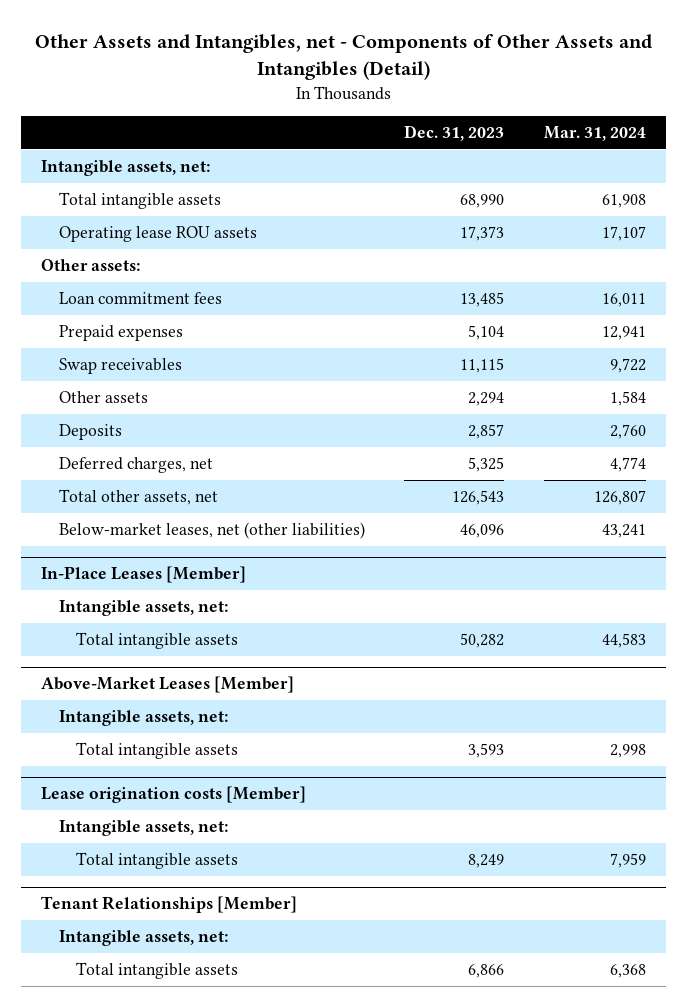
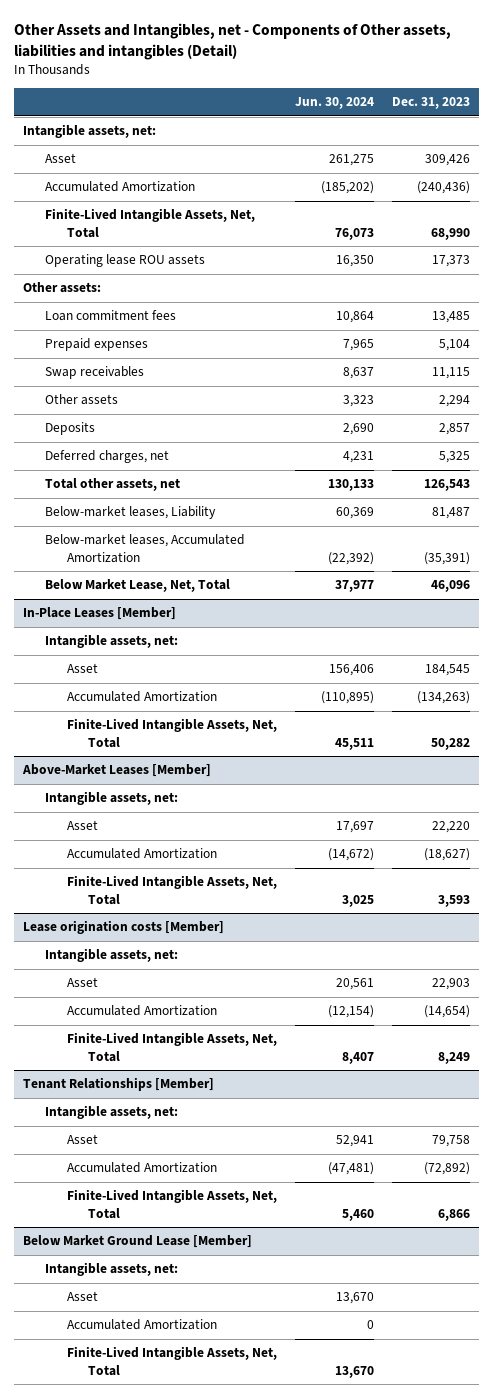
[34,34,652,81] Other Assets and Intangibles, net - Components of Other Assets and Intangibles (Detail) -> [14,23,452,61] Other Assets and Intangibles, net - Components of Other assets, liabilities and intangibles (Detail)
[544,126,647,142] Mar. 31, 2024 -> none
none -> [294,97,374,110] Jun. 30, 2024
none -> [44,153,76,164] Asset
none -> [44,181,195,193] Accumulated Amortization
[58,192,221,210] Total intangible assets -> [44,208,255,238] Finite-Lived Intangible Assets, Net, Total
none -> [44,506,216,520] Below-market leases, Liability
none -> [44,534,245,563] Below-market leases, Accumulated Amortization
[58,522,365,540] Below-market leases, net (other liabilities) -> [44,579,230,593] Below Market Lease, Net, Total
none -> [66,663,98,674] Asset
none -> [66,691,217,703] Accumulated Amortization
[76,632,239,650] Total intangible assets -> [66,718,277,748] Finite-Lived Intangible Assets, Net, Total
none -> [66,820,98,831] Asset
none -> [66,848,217,860] Accumulated Amortization
[76,742,239,760] Total intangible assets -> [66,875,277,905] Finite-Lived Intangible Assets, Net, Total
none -> [66,977,98,988] Asset
none -> [66,1005,217,1017] Accumulated Amortization
[76,852,239,870] Total intangible assets -> [66,1032,277,1062] Finite-Lived Intangible Assets, Net, Total
none -> [66,1134,98,1145] Asset
none -> [66,1162,217,1174] Accumulated Amortization
[76,962,239,980] Total intangible assets -> [66,1189,277,1219] Finite-Lived Intangible Assets, Net, Total
none -> [23,1235,253,1249] Below Market Ground Lease [Member]
none -> [44,1262,178,1277] Intangible assets, net:
none -> [66,1291,98,1302] Asset
none -> [66,1319,217,1331] Accumulated Amortization
none -> [66,1346,277,1376] Finite-Lived Intangible Assets, Net, Total

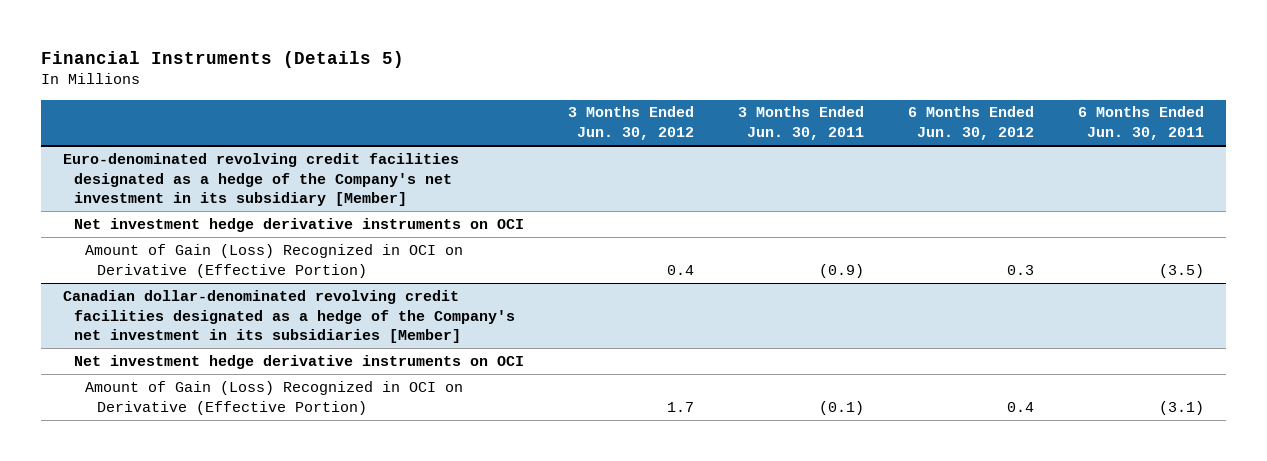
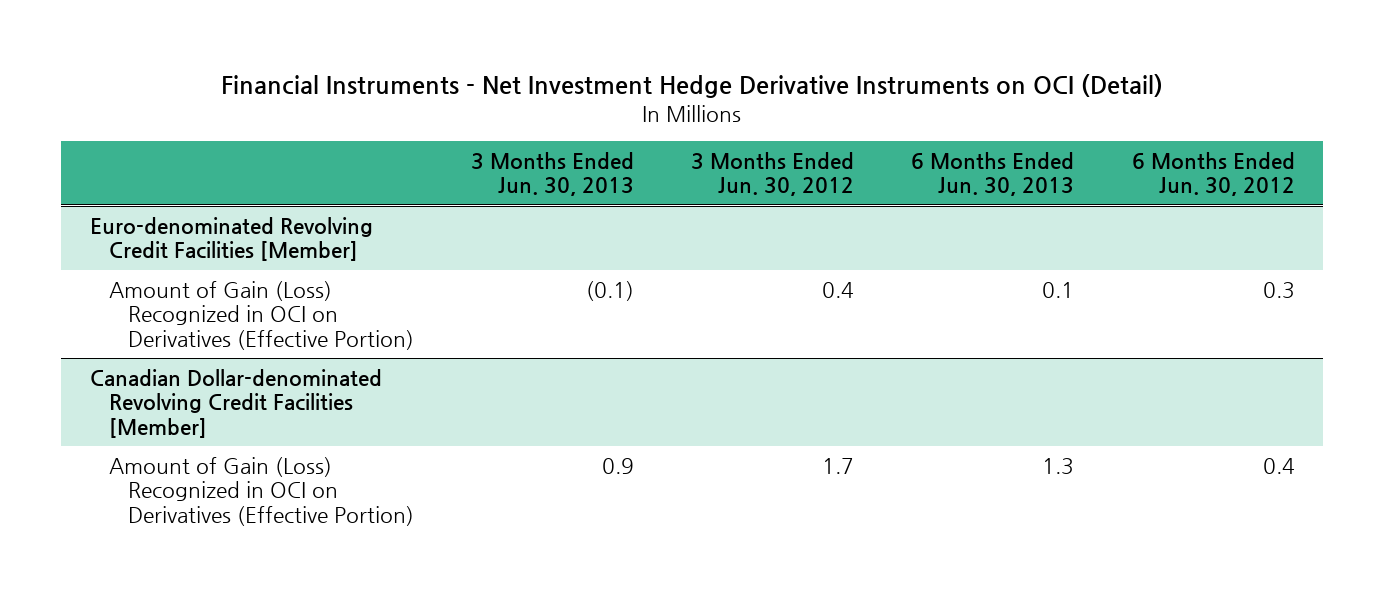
[40,51,404,69] Financial Instruments (Details 5) -> [221,74,1164,99] Financial Instruments - Net Investment Hedge Derivative Instruments on OCI (Detail)
[738,106,865,141] 3 Months Ended Jun. 30, 2011 -> none
[1078,106,1205,141] 6 Months Ended Jun. 30, 2011 -> none
none -> [470,151,634,197] 3 Months Ended Jun. 30, 2013
none -> [911,151,1075,197] 6 Months Ended Jun. 30, 2013
[62,152,459,207] Euro-denominated revolving credit facilities designated as a hedge of the Company's net investment in its subsidiary [Member] -> none
[73,217,524,232] Net investment hedge derivative instruments on OCI -> none
[62,289,515,344] Canadian dollar-denominated revolving credit facilities designated as a hedge of the Company's net investment in its subsidiaries [Member] -> none
[73,354,524,369] Net investment hedge derivative instruments on OCI -> none
none -> [90,216,374,262] Euro-denominated Revolving Credit Facilities [Member]
[85,243,464,278] Amount of Gain (Loss) Recognized in OCI on Derivative (Effective Portion) -> [108,280,414,350] Amount of Gain (Loss) Recognized in OCI on Derivatives (Effective Portion)
none -> [90,368,383,438] Canadian Dollar-denominated Revolving Credit Facilities [Member]
[85,380,464,415] Amount of Gain (Loss) Recognized in OCI on Derivative (Effective Portion) -> [108,456,414,526] Amount of Gain (Loss) Recognized in OCI on Derivatives (Effective Portion)

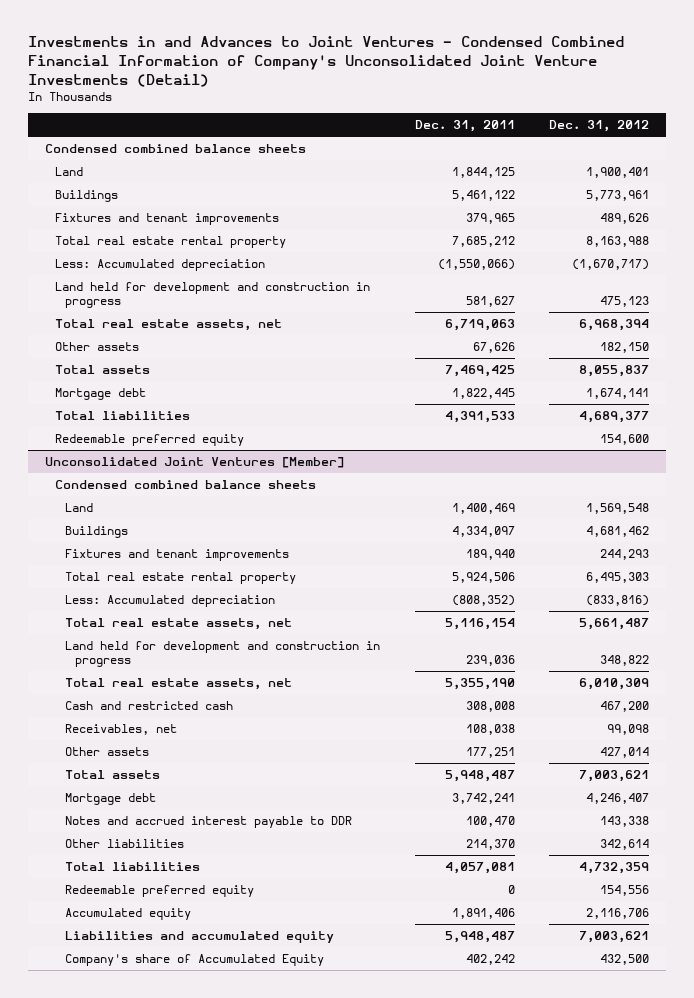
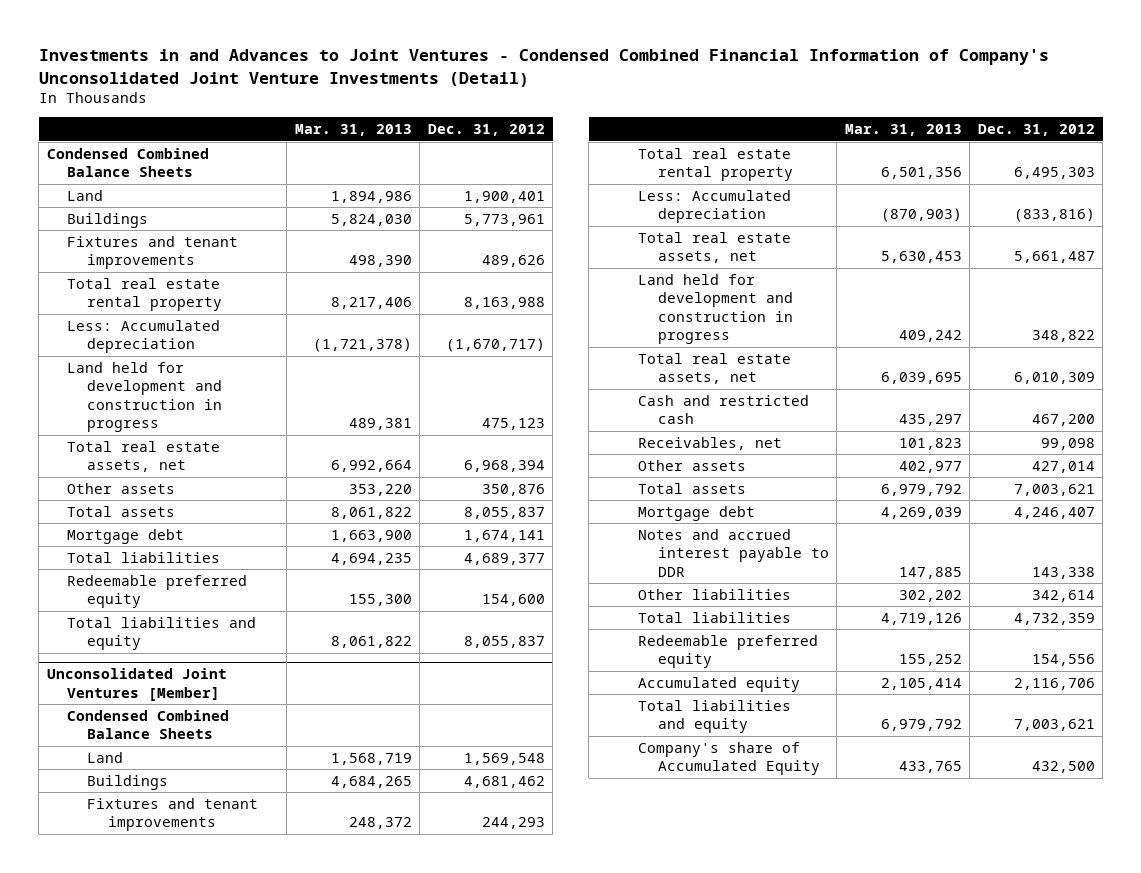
[414,120,515,133] Dec. 31, 2011 -> none
none -> [294,124,412,137] Mar. 31, 2013
[45,144,307,154] Condensed combined balance sheets -> [46,147,209,178] Condensed Combined Balance Sheets
[600,342,650,354] 182,150 -> [481,483,545,496] 350,876
none -> [67,616,257,651] Total liabilities and equity
[55,480,317,490] Condensed combined balance sheets -> [67,709,230,740] Condensed Combined Balance Sheets
[65,931,335,944] Liabilities and accumulated equity -> [637,699,791,734] Total liabilities and equity

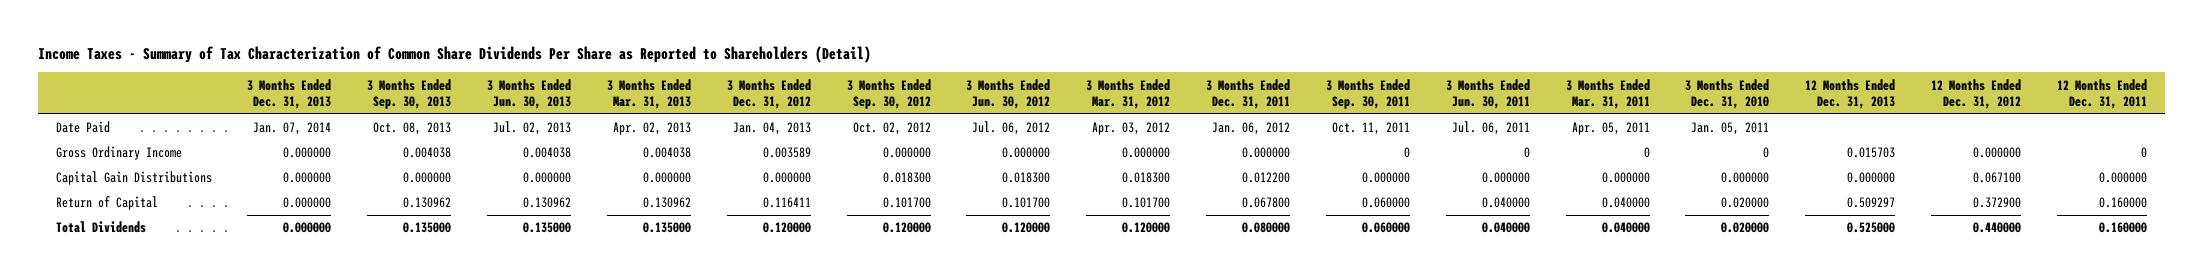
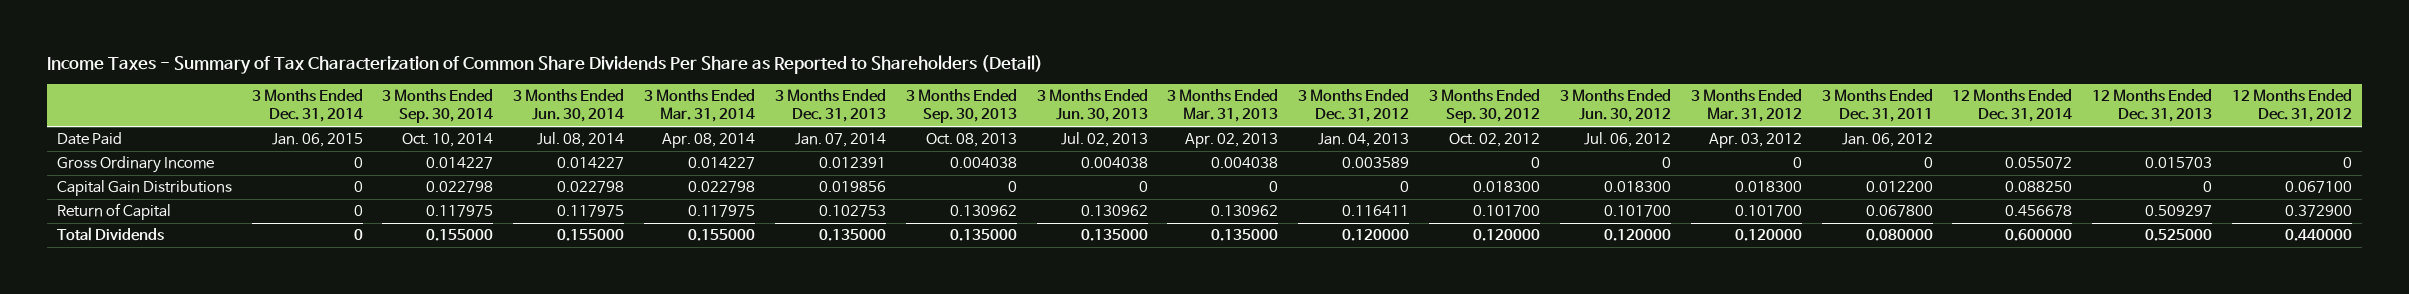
[1325,78,1410,109] 3 Months Ended Sep. 30, 2011 -> none
[1445,78,1530,109] 3 Months Ended Jun. 30, 2011 -> none
[1565,78,1650,109] 3 Months Ended Mar. 31, 2011 -> none
[1685,78,1770,109] 3 Months Ended Dec. 31, 2010 -> none
[2056,78,2147,109] 12 Months Ended Dec. 31, 2011 -> none
none -> [251,89,363,123] 3 Months Ended Dec. 31, 2014
none -> [382,89,494,124] 3 Months Ended Sep. 30, 2014
none -> [513,89,625,123] 3 Months Ended Jun. 30, 2014
none -> [644,89,756,123] 3 Months Ended Mar. 31, 2014
none -> [1952,89,2073,123] 12 Months Ended Dec. 31, 2014
[283,147,332,159] 0.000000 -> [818,157,886,169] 0.012391
[882,147,931,159] 0.000000 -> [1531,157,1541,169] 0
[1002,147,1051,159] 0.000000 -> [1661,157,1671,169] 0
[1122,147,1171,159] 0.000000 -> [1792,157,1802,169] 0
[1242,147,1291,159] 0.000000 -> [1923,157,1933,169] 0
[1973,147,2022,159] 0.000000 -> [2343,157,2353,169] 0
[283,172,332,184] 0.000000 -> [818,181,886,193] 0.019856
[403,172,452,184] 0.000000 -> [1007,181,1017,193] 0
[523,172,572,184] 0.000000 -> [1138,181,1148,193] 0
[642,172,691,184] 0.000000 -> [1269,181,1279,193] 0
[762,172,811,184] 0.000000 -> [1400,181,1410,193] 0
[1847,172,1896,184] 0.000000 -> [2203,181,2213,193] 0
[283,197,332,209] 0.000000 -> [818,205,886,218] 0.102753
[283,222,332,234] 0.000000 -> [818,229,886,242] 0.135000

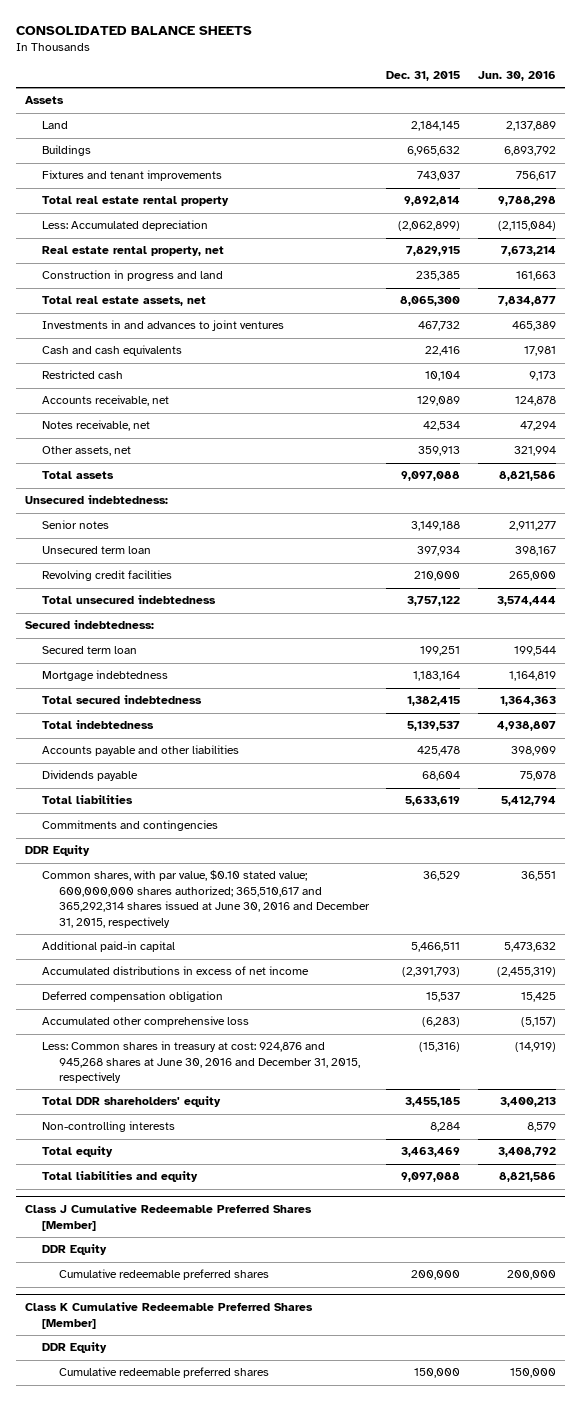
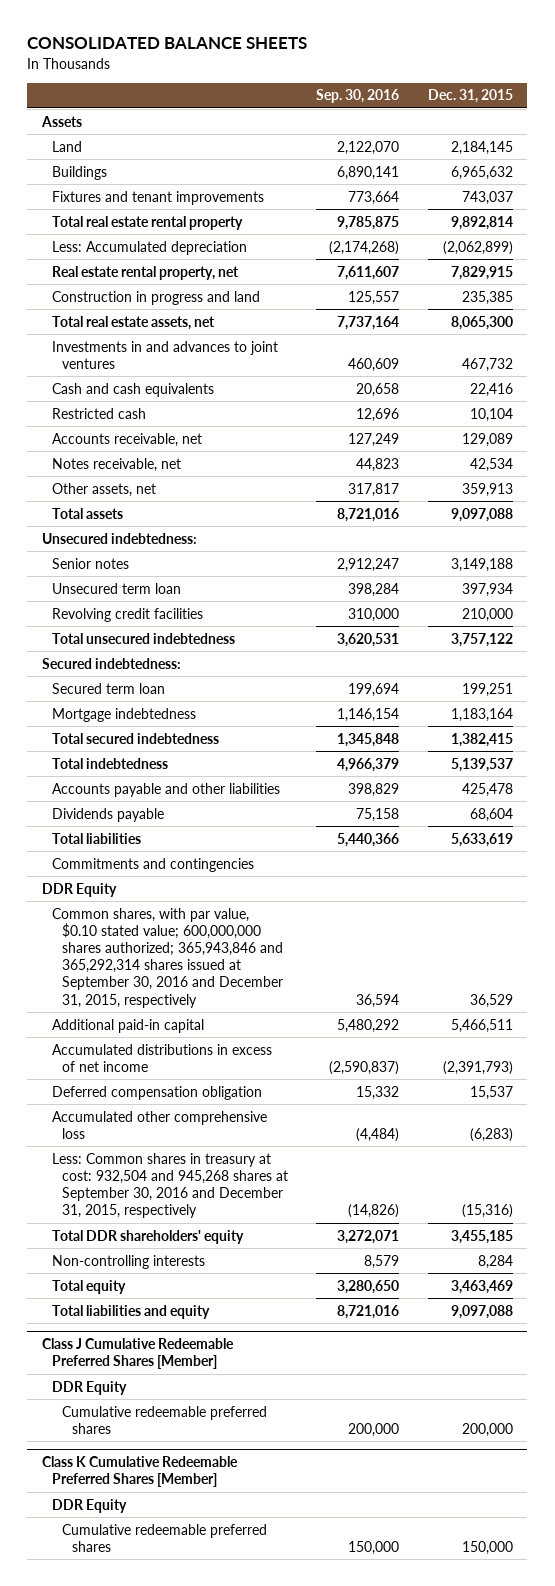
[478,71,557,82] Jun. 30, 2016 -> none
none -> [316,89,400,104] Sep. 30, 2016
[41,870,370,928] Common shares, with par value, $0.10 stated value; 600,000,000 shares authorized; 365,510,617 and 365,292,314 shares issued at June 30, 2016 and December 31, 2015, respectively -> [51,907,283,1008] Common shares, with par value, $0.10 stated value; 600,000,000 shares authorized; 365,943,846 and 365,292,314 shares issued at September 30, 2016 and December 31, 2015, respectively
[41,1041,360,1084] Less: Common shares in treasury at cost: 924,876 and 945,268 shares at June 30, 2016 and December 31, 2015, respectively -> [51,1152,288,1219] Less: Common shares in treasury at cost: 932,504 and 945,268 shares at September 30, 2016 and December 31, 2015, respectively

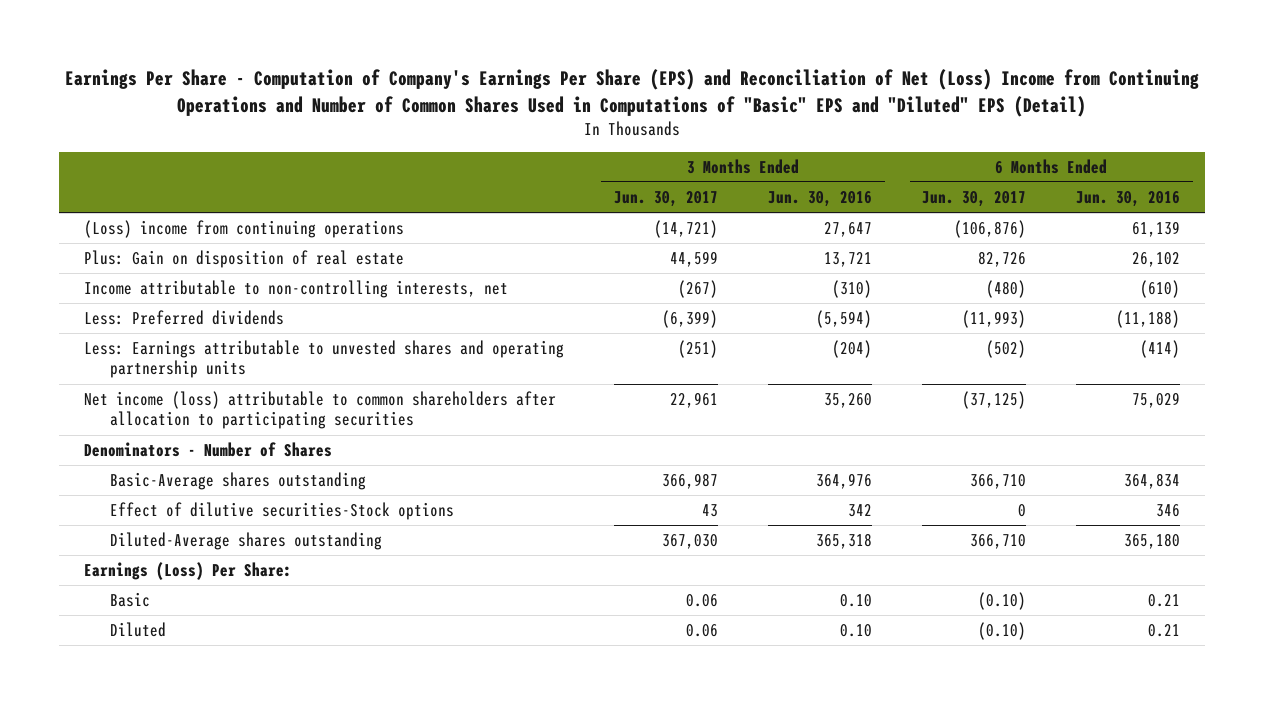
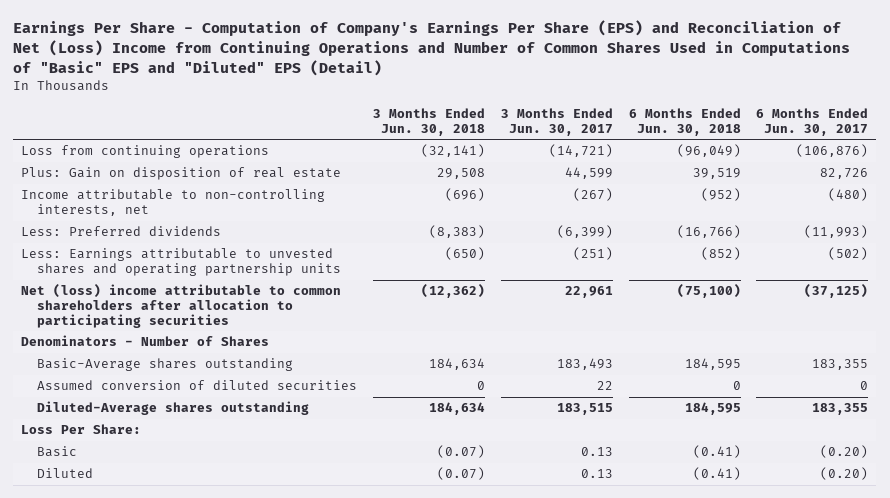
[768,190,873,207] Jun. 30, 2016 -> none
[1076,190,1181,207] Jun. 30, 2016 -> none
none -> [372,107,485,136] 3 Months Ended Jun. 30, 2018
none -> [628,107,741,136] 6 Months Ended Jun. 30, 2018
[83,220,404,239] (Loss) income from continuing operations -> [21,145,270,159] Loss from continuing operations
[83,391,556,430] Net income (loss) attributable to common shareholders after allocation to participating securities -> [21,284,342,328] Net (loss) income attributable to common shareholders after allocation to participating securities
[662,473,719,490] 366,987 -> [556,358,613,371] 183,493
[970,474,1027,490] 366,710 -> [812,359,869,371] 183,355
[109,502,454,521] Effect of dilutive securities-Stock options -> [36,380,357,391] Assumed conversion of diluted securities
[702,504,719,518] 43 -> [596,381,613,391] 22
[662,534,719,550] 367,030 -> [556,403,613,416] 183,515
[970,534,1027,550] 366,710 -> [812,403,869,416] 183,355
[83,562,292,581] Earnings (Loss) Per Share: -> [21,424,142,435] Loss Per Share:
[686,594,719,608] 0.06 -> [580,447,613,457] 0.13
[978,592,1027,611] (0.10) -> [820,445,869,459] (0.20)
[686,624,719,638] 0.06 -> [580,469,613,479] 0.13
[978,622,1027,641] (0.10) -> [820,467,869,481] (0.20)

